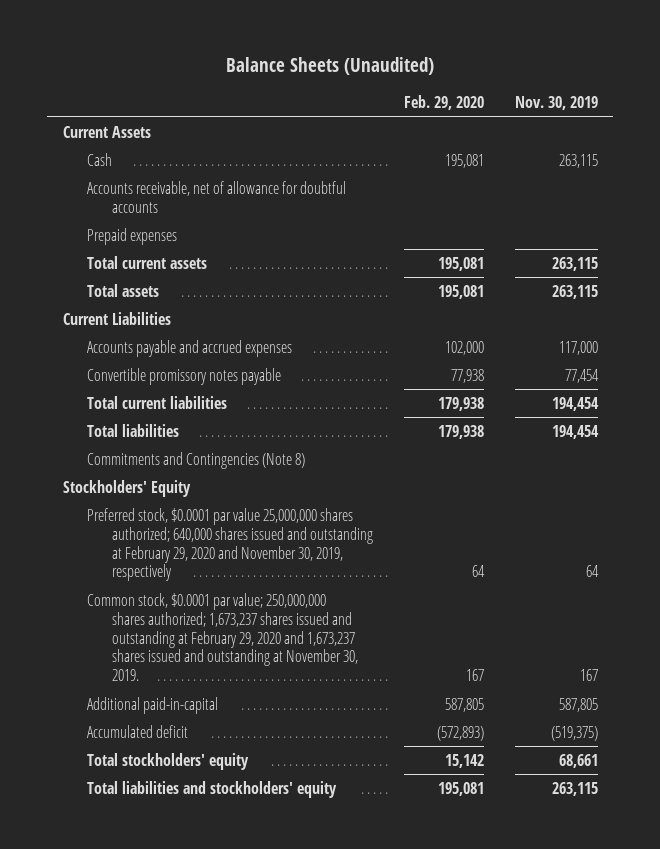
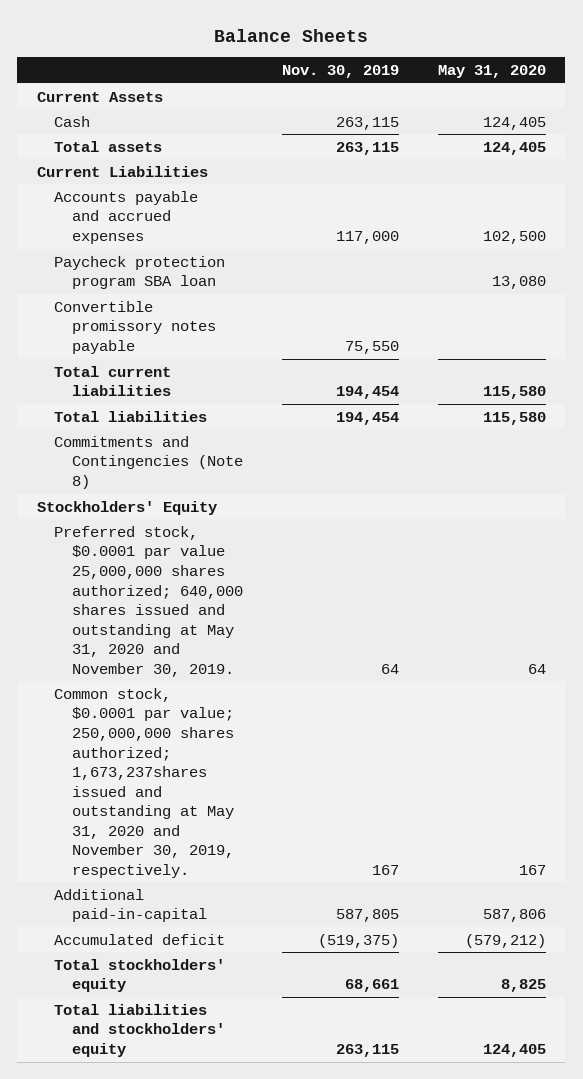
[226,57,435,76] Balance Sheets (Unaudited) -> [214,28,369,42] Balance Sheets
[403,95,484,111] Feb. 29, 2020 -> none
none -> [437,65,546,79] May 31, 2020
[87,180,347,213] Accounts receivable, net of allowance for doubtful accounts -> none
[87,227,178,245] Prepaid expenses -> none
[87,255,208,269] Total current assets -> none
none -> [54,255,226,290] Paycheck protection program SBA loan
[564,368,599,383] 77,454 -> [344,340,399,354] 75,550
[87,507,373,582] Preferred stock, $0.0001 par value 25,000,000 shares authorized; 640,000 shares issued and outstanding at February 29, 2020 and November 30, 2019, respectively -> [54,525,244,677] Preferred stock, $0.0001 par value 25,000,000 shares authorized; 640,000 shares issued and outstanding at May 31, 2020 and November 30, 2019.
[87,592,358,682] Common stock, $0.0001 par value; 250,000,000 shares authorized; 1,673,237 shares issued and outstanding at February 29, 2020 and 1,673,237 shares issued and outstanding at November 30, 2019. -> [54,687,235,878] Common stock, $0.0001 par value; 250,000,000 shares authorized; 1,673,237shares issued and outstanding at May 31, 2020 and November 30, 2019, respectively.

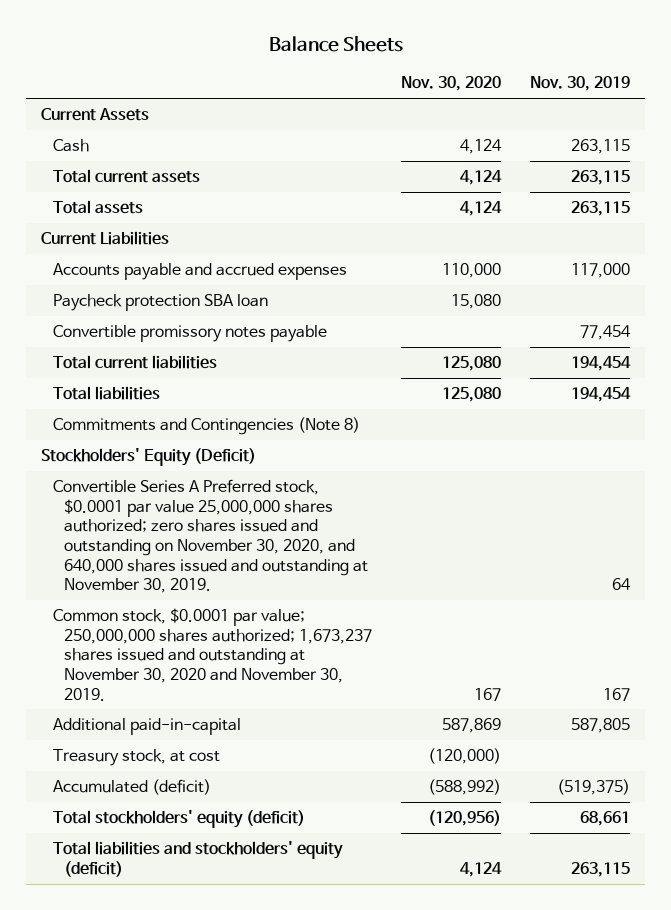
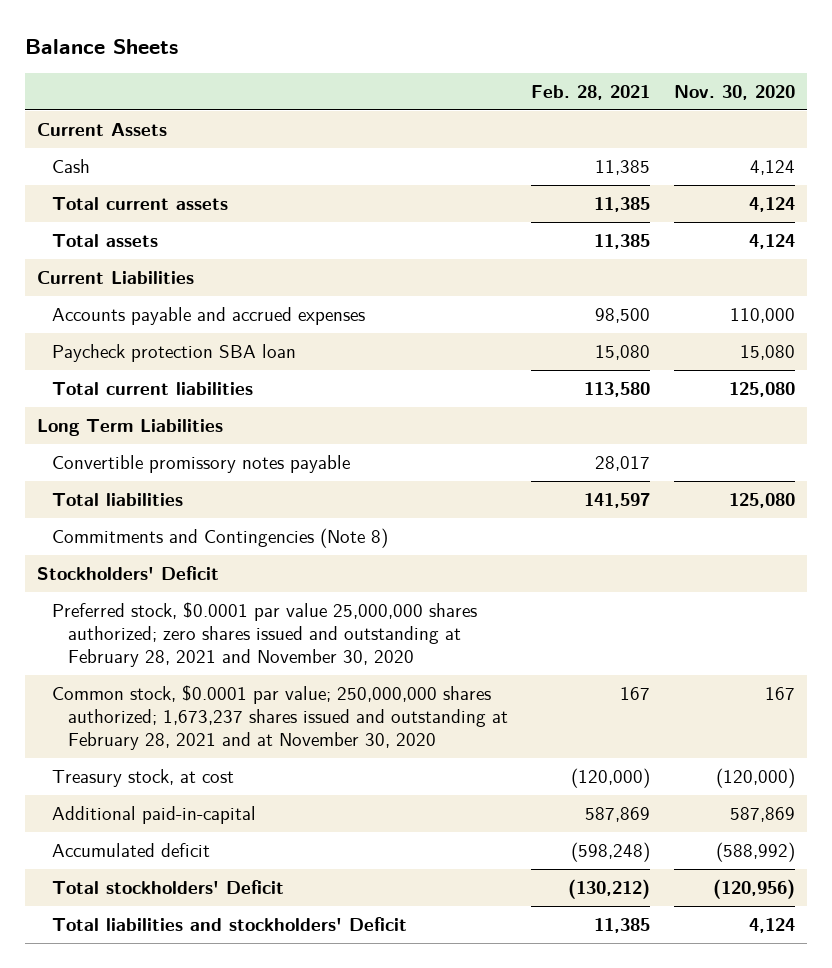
[530,76,631,92] Nov. 30, 2019 -> none
none -> [531,85,651,101] Feb. 28, 2021
none -> [36,418,223,436] Long Term Liabilities
[52,325,327,343] Convertible promissory notes payable -> [52,454,351,473] Convertible promissory notes payable
[41,448,257,467] Stockholders' Equity (Deficit) -> [36,565,219,580] Stockholders' Deficit
[52,479,368,594] Convertible Series A Preferred stock, $0.0001 par value 25,000,000 shares authorized; zero shares issued and outstanding on November 30, 2020, and 640,000 shares issued and outstanding at November 30, 2019. -> [52,601,478,668] Preferred stock, $0.0001 par value 25,000,000 shares authorized; zero shares issued and outstanding at February 28, 2021 and November 30, 2020
[52,608,372,701] Common stock, $0.0001 par value; 250,000,000 shares authorized; 1,673,237 shares issued and outstanding at November 30, 2020 and November 30, 2019. -> [52,684,508,751] Common stock, $0.0001 par value; 250,000,000 shares authorized; 1,673,237 shares issued and outstanding at February 28, 2021 and at November 30, 2020
[52,718,241,736] Additional paid-in-capital -> [52,805,257,824] Additional paid-in-capital
[52,779,211,796] Accumulated (deficit) -> [52,842,211,857] Accumulated deficit
[52,810,305,829] Total stockholders' equity (deficit) -> [52,879,285,894] Total stockholders' Deficit
[52,841,343,877] Total liabilities and stockholders' equity (deficit) -> [52,916,408,931] Total liabilities and stockholders' Deficit

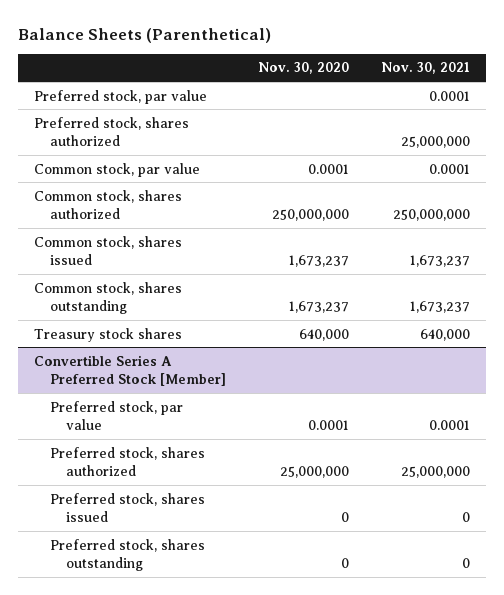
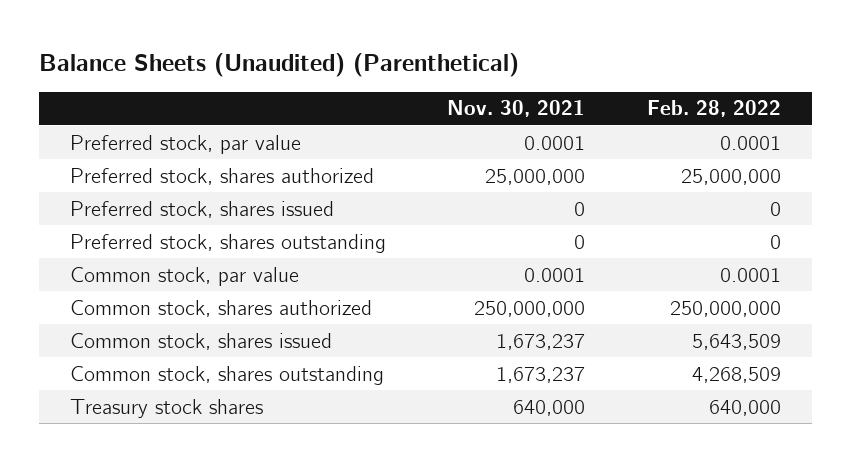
[17,27,271,43] Balance Sheets (Parenthetical) -> [39,52,520,77] Balance Sheets (Unaudited) (Parenthetical)
[258,62,350,75] Nov. 30, 2020 -> none
none -> [646,100,781,118] Feb. 28, 2022
none -> [69,200,334,218] Preferred stock, shares issued
none -> [69,233,386,253] Preferred stock, shares outstanding
[33,354,226,386] Convertible Series A Preferred Stock [Member] -> none
[49,400,183,430] Preferred stock, par value -> none
[49,446,205,476] Preferred stock, shares authorized -> none
[49,492,205,522] Preferred stock, shares issued -> none
[49,538,205,571] Preferred stock, shares outstanding -> none

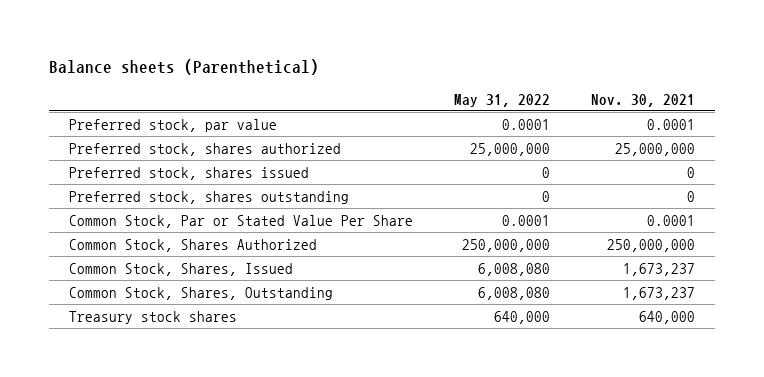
[39,52,520,77] Balance Sheets (Unaudited) (Parenthetical) -> [49,59,320,76] Balance sheets (Parenthetical)
[646,100,781,118] Feb. 28, 2022 -> none
none -> [453,93,550,107] May 31, 2022
[69,266,299,286] Common stock, par value -> [69,214,414,228] Common Stock, Par or Stated Value Per Share
[69,299,372,317] Common stock, shares authorized -> [69,238,318,252] Common Stock, Shares Authorized
[69,332,332,350] Common stock, shares issued -> [69,262,294,276] Common Stock, Shares, Issued
[69,365,384,385] Common stock, shares outstanding -> [69,286,334,300] Common Stock, Shares, Outstanding

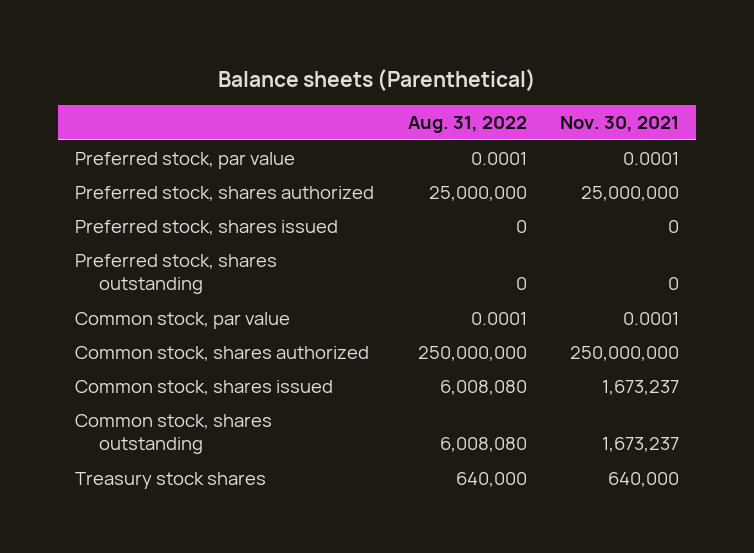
[453,93,550,107] May 31, 2022 -> none
none -> [407,116,527,134] Aug. 31, 2022
[69,214,414,228] Common Stock, Par or Stated Value Per Share -> [75,311,291,329] Common stock, par value
[69,238,318,252] Common Stock, Shares Authorized -> [75,345,370,361] Common stock, shares authorized
[69,262,294,276] Common Stock, Shares, Issued -> [75,379,334,395] Common stock, shares issued
[69,286,334,300] Common Stock, Shares, Outstanding -> [75,413,273,455] Common stock, shares outstanding

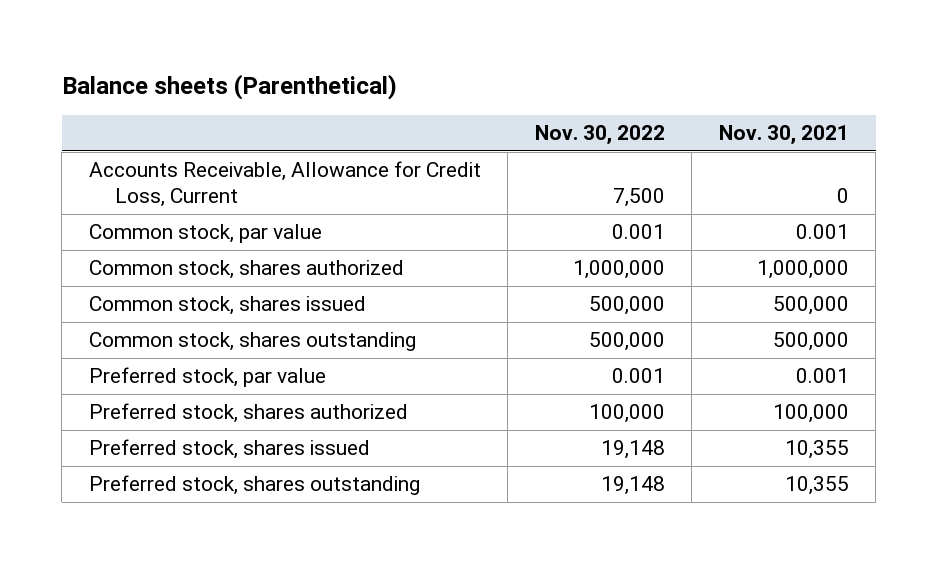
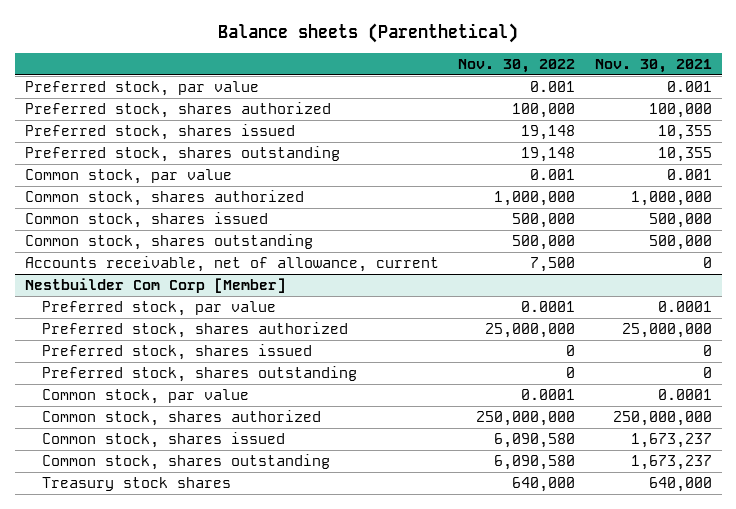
[88,161,481,207] Accounts Receivable, Allowance for Credit Loss, Current -> none
[88,224,322,244] Common stock, par value -> [24,169,232,185] Common stock, par value
[88,260,404,280] Common stock, shares authorized -> [24,190,304,207] Common stock, shares authorized
[88,296,366,316] Common stock, shares issued -> [24,212,268,229] Common stock, shares issued
[88,332,416,352] Common stock, shares outstanding -> [24,234,313,251] Common stock, shares outstanding
none -> [24,256,439,273] Accounts receivable, net of allowance, current
none -> [24,278,286,294] Nestbuilder Com Corp [Member]
none -> [42,301,277,317] Preferred stock, par value
none -> [42,322,349,339] Preferred stock, shares authorized
none -> [42,344,313,361] Preferred stock, shares issued
none -> [42,366,358,383] Preferred stock, shares outstanding
none -> [42,389,250,405] Common stock, par value
none -> [42,410,322,427] Common stock, shares authorized
none -> [42,432,286,449] Common stock, shares issued
none -> [42,454,331,471] Common stock, shares outstanding
none -> [42,477,232,492] Treasury stock shares

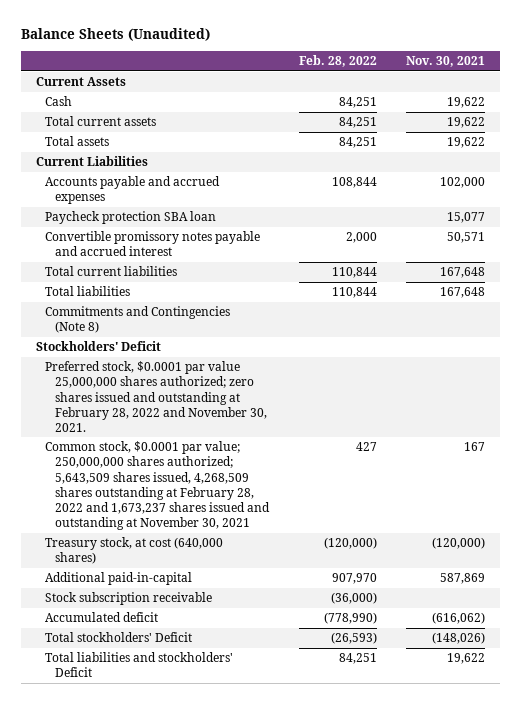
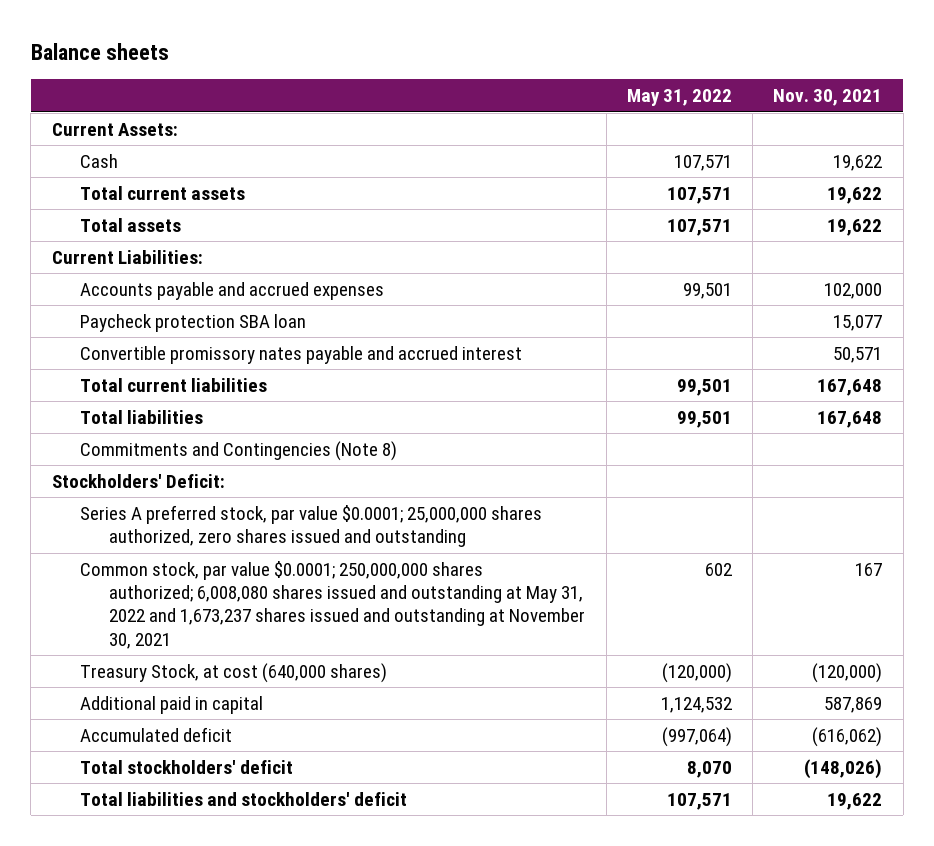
[20,28,210,42] Balance Sheets (Unaudited) -> [30,43,169,61] Balance sheets
[298,55,377,68] Feb. 28, 2022 -> none
none -> [626,89,732,107] May 31, 2022
[35,77,126,87] Current Assets -> [51,122,178,136] Current Assets:
[35,156,148,167] Current Liabilities -> [51,249,203,264] Current Liabilities:
[45,231,261,257] Convertible promissory notes payable and accrued interest -> [80,345,523,364] Convertible promissory nates payable and accrued interest
[45,592,213,606] Stock subscription receivable -> none
[35,341,161,352] Stockholders' Deficit -> [51,473,225,488] Stockholders' Deficit:
[45,361,267,432] Preferred stock, $0.0001 par value 25,000,000 shares authorized; zero shares issued and outstanding at February 28, 2022 and November 30, 2021. -> [80,504,543,548] Series A preferred stock, par value $0.0001; 25,000,000 shares authorized, zero shares issued and outstanding
[45,441,270,530] Common stock, $0.0001 par value; 250,000,000 shares authorized; 5,643,509 shares issued, 4,268,509 shares outstanding at February 28, 2022 and 1,673,237 shares issued and outstanding at November 30, 2021 -> [80,560,586,649] Common stock, par value $0.0001; 250,000,000 shares authorized; 6,008,080 shares issued and outstanding at May 31, 2022 and 1,673,237 shares issued and outstanding at November 30, 2021
[45,537,224,565] Treasury stock, at cost (640,000 shares) -> [80,662,388,683] Treasury Stock, at cost (640,000 shares)
[45,572,193,586] Additional paid-in-capital -> [80,695,264,714] Additional paid in capital
[45,632,193,643] Total stockholders' Deficit -> [80,759,294,774] Total stockholders' deficit
[45,652,234,678] Total liabilities and stockholders' Deficit -> [80,791,408,806] Total liabilities and stockholders' deficit

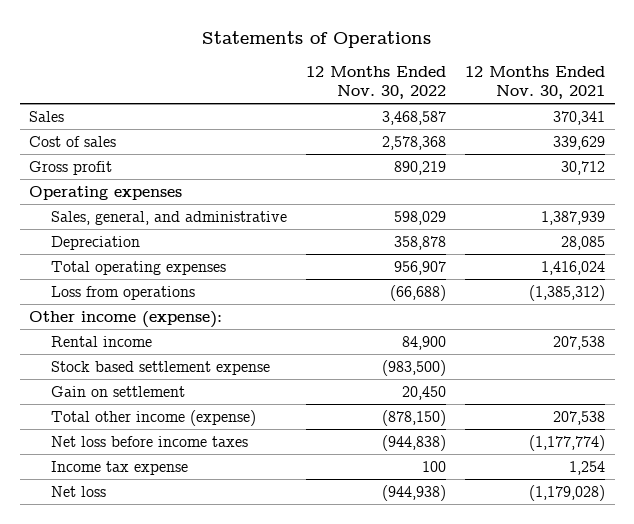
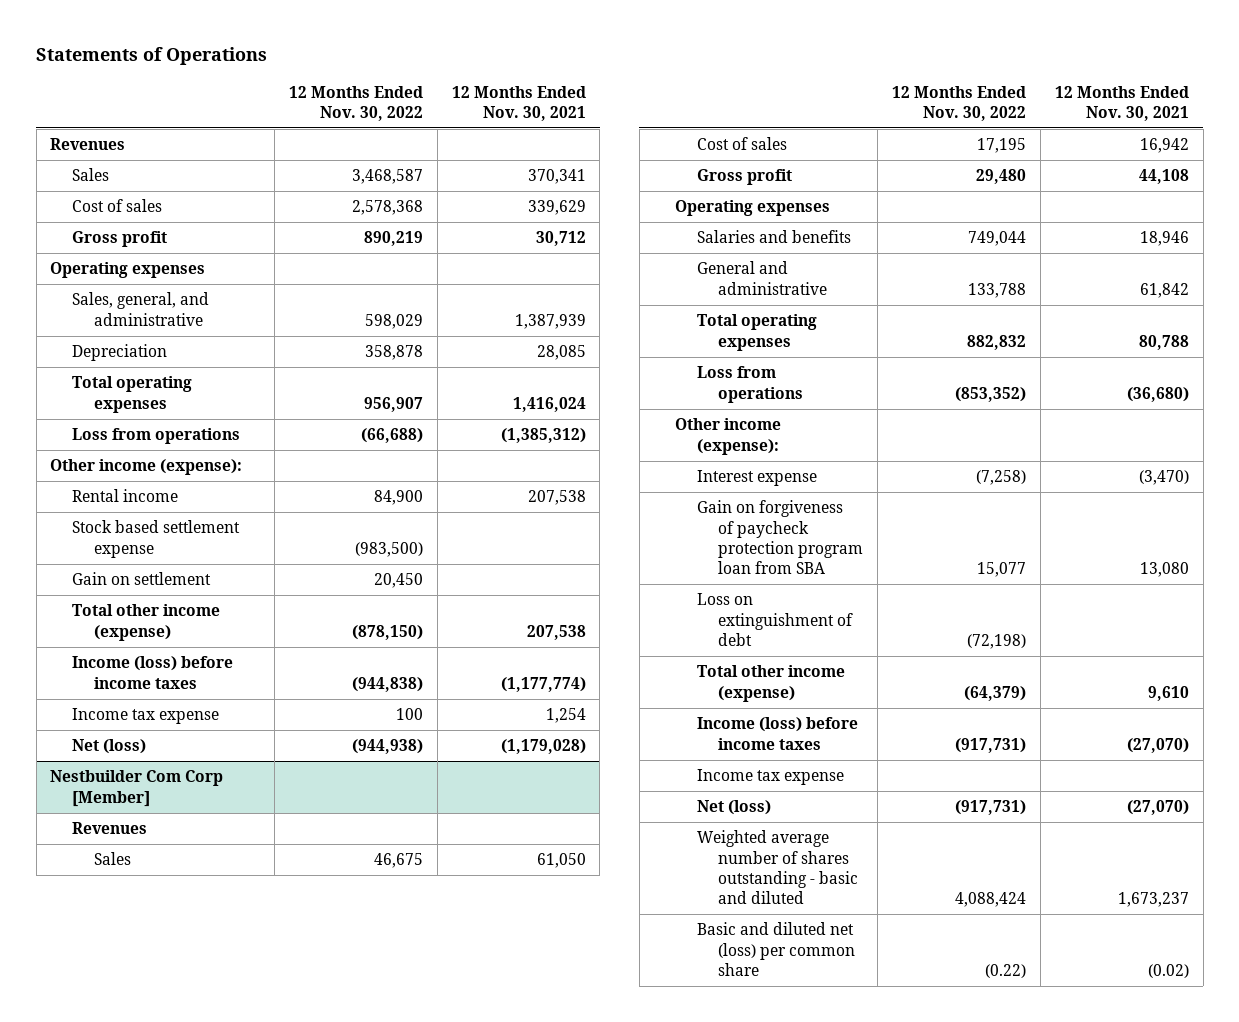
none -> [50,138,126,151] Revenues
[51,435,249,447] Net loss before income taxes -> [72,656,234,689] Income (loss) before income taxes
[51,485,107,497] Net loss -> [72,739,147,755] Net (loss)
none -> [50,770,224,807] Nestbuilder Com Corp [Member]
none -> [72,822,148,835] Revenues
none -> [93,852,131,866] Sales
none -> [696,137,787,151] Cost of sales
none -> [696,169,792,186] Gross profit
none -> [675,200,831,217] Operating expenses
none -> [696,230,851,244] Salaries and benefits
none -> [696,261,828,295] General and administrative
none -> [696,314,817,351] Total operating expenses
none -> [696,366,804,403] Loss from operations
none -> [675,418,782,455] Other income (expense):
none -> [696,470,817,487] Interest expense
none -> [696,500,864,575] Gain on forgiveness of paycheck protection program loan from SBA
none -> [696,593,854,647] Loss on extinguishment of debt
none -> [696,665,845,702] Total other income (expense)
none -> [696,717,858,750] Income (loss) before income taxes
none -> [696,769,844,786] Income tax expense
none -> [696,800,771,816] Net (loss)
none -> [696,830,859,905] Weighted average number of shares outstanding - basic and diluted
none -> [696,922,856,977] Basic and diluted net (loss) per common share

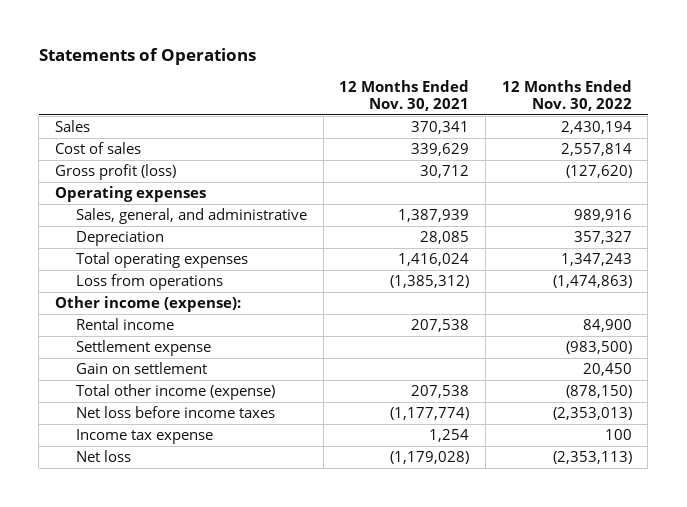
[50,138,126,151] Revenues -> none
[351,169,423,185] 3,468,587 -> [560,120,632,134] 2,430,194
[351,200,423,216] 2,578,368 -> [560,142,632,156] 2,557,814
[72,231,168,248] Gross profit -> [55,163,177,180] Gross profit (loss)
[363,231,423,247] 890,219 -> [565,164,632,178] (127,620)
[364,313,423,329] 598,029 -> [573,208,632,222] 989,916
[364,345,423,361] 358,878 -> [573,230,632,244] 357,327
[363,396,423,412] 956,907 -> [560,252,632,266] 1,347,243
[360,428,423,444] (66,688) -> [552,274,632,288] (1,474,863)
[72,520,241,558] Stock based settlement expense -> [76,339,212,356] Settlement expense
[72,656,234,689] Income (loss) before income taxes -> [76,405,276,418] Net loss before income taxes
[351,676,423,692] (944,838) -> [552,406,632,420] (2,353,013)
[50,770,224,807] Nestbuilder Com Corp [Member] -> none
[72,822,148,835] Revenues -> none
[93,852,131,866] Sales -> none
[696,137,787,151] Cost of sales -> none
[696,169,792,186] Gross profit -> none
[675,200,831,217] Operating expenses -> none
[696,230,851,244] Salaries and benefits -> none
[696,261,828,295] General and administrative -> none
[696,314,817,351] Total operating expenses -> none
[696,366,804,403] Loss from operations -> none
[675,418,782,455] Other income (expense): -> none
[696,470,817,487] Interest expense -> none
[696,500,864,575] Gain on forgiveness of paycheck protection program loan from SBA -> none
[696,593,854,647] Loss on extinguishment of debt -> none
[696,665,845,702] Total other income (expense) -> none
[696,717,858,750] Income (loss) before income taxes -> none
[696,769,844,786] Income tax expense -> none
[696,800,771,816] Net (loss) -> none
[696,830,859,905] Weighted average number of shares outstanding - basic and diluted -> none
[696,922,856,977] Basic and diluted net (loss) per common share -> none
[72,739,147,755] Net (loss) -> [76,449,132,462] Net loss
[351,739,423,755] (944,938) -> [552,450,632,464] (2,353,113)

